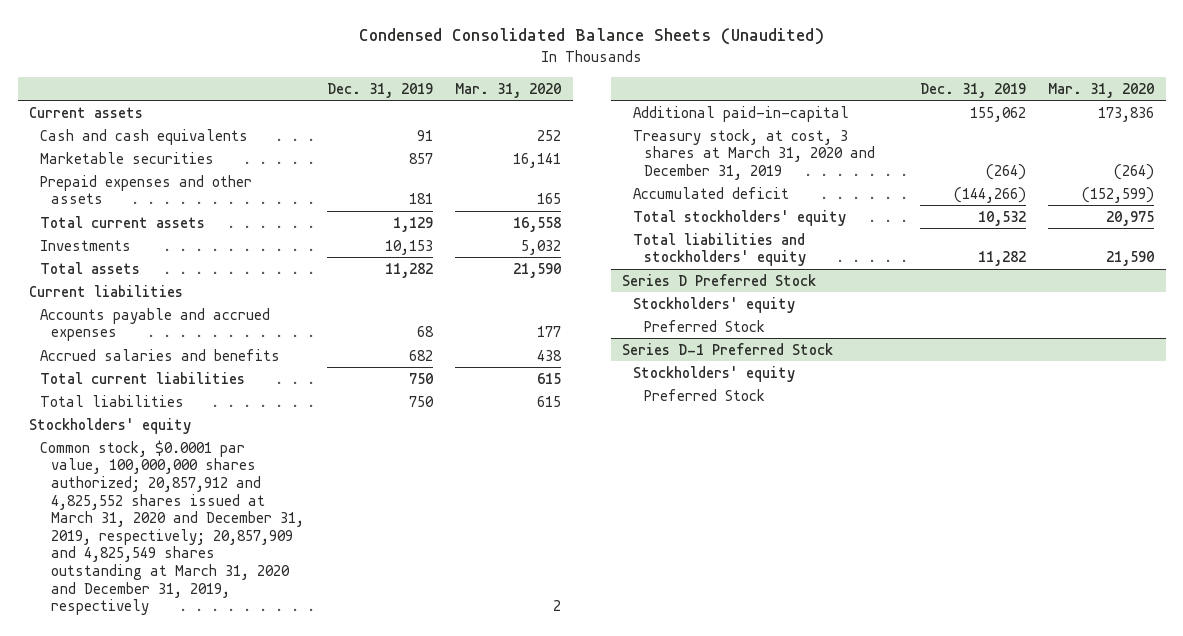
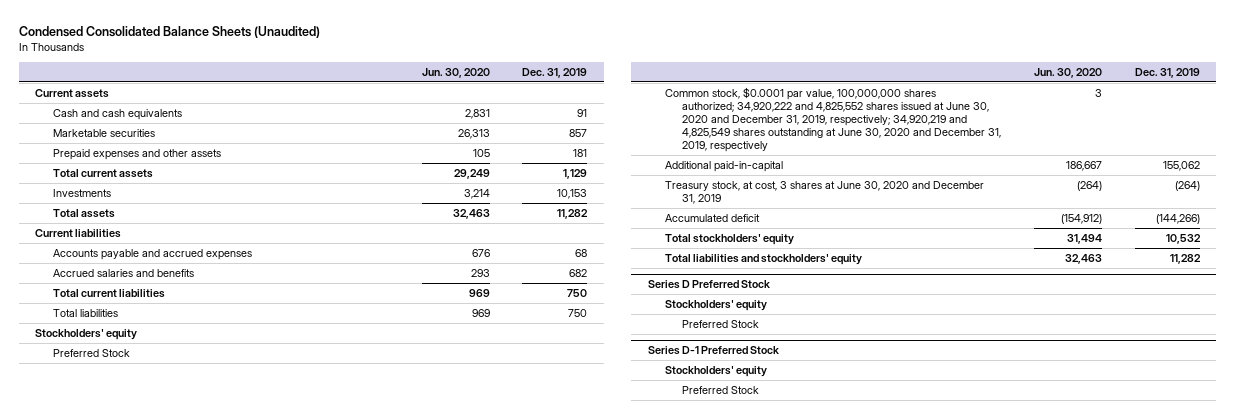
[455,82,562,98] Mar. 31, 2020 -> none
none -> [421,67,490,78] Jun. 30, 2020
none -> [52,348,130,357] Preferred Stock
[39,439,304,616] Common stock, $0.0001 par value, 100,000,000 shares authorized; 20,857,912 and 4,825,552 shares issued at March 31, 2020 and December 31, 2019, respectively; 20,857,909 and 4,825,549 shares outstanding at March 31, 2020 and December 31, 2019, respectively -> [664,86,1002,152] Common stock, $0.0001 par value, 100,000,000 shares authorized; 34,920,222 and 4,825,552 shares issued at June 30, 2020 and December 31, 2019, respectively; 34,920,219 and 4,825,549 shares outstanding at June 30, 2020 and December 31, 2019, respectively
[632,128,875,180] Treasury stock, at cost, 3 shares at March 31, 2020 and December 31, 2019 -> [664,180,984,204] Treasury stock, at cost, 3 shares at June 30, 2020 and December 31, 2019

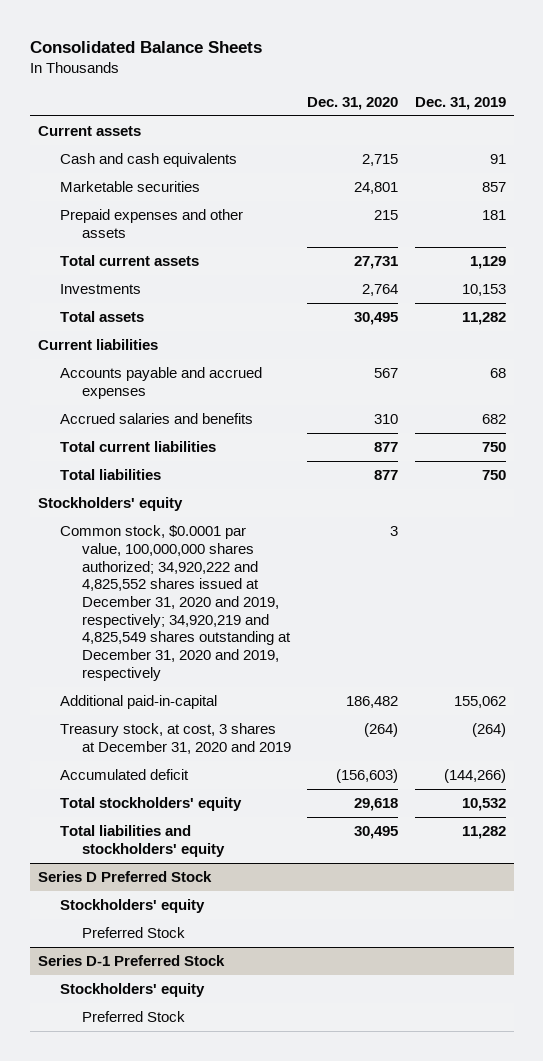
[18,26,320,39] Condensed Consolidated Balance Sheets (Unaudited) -> [29,40,262,53] Consolidated Balance Sheets
[421,67,490,78] Jun. 30, 2020 -> none
none -> [307,96,399,110] Dec. 31, 2020
[52,348,130,357] Preferred Stock -> none
[664,86,1002,152] Common stock, $0.0001 par value, 100,000,000 shares authorized; 34,920,222 and 4,825,552 shares issued at June 30, 2020 and December 31, 2019, respectively; 34,920,219 and 4,825,549 shares outstanding at June 30, 2020 and December 31, 2019, respectively -> [59,525,292,681] Common stock, $0.0001 par value, 100,000,000 shares authorized; 34,920,222 and 4,825,552 shares issued at December 31, 2020 and 2019, respectively; 34,920,219 and 4,825,549 shares outstanding at December 31, 2020 and 2019, respectively
[664,180,984,204] Treasury stock, at cost, 3 shares at June 30, 2020 and December 31, 2019 -> [59,723,292,754] Treasury stock, at cost, 3 shares at December 31, 2020 and 2019

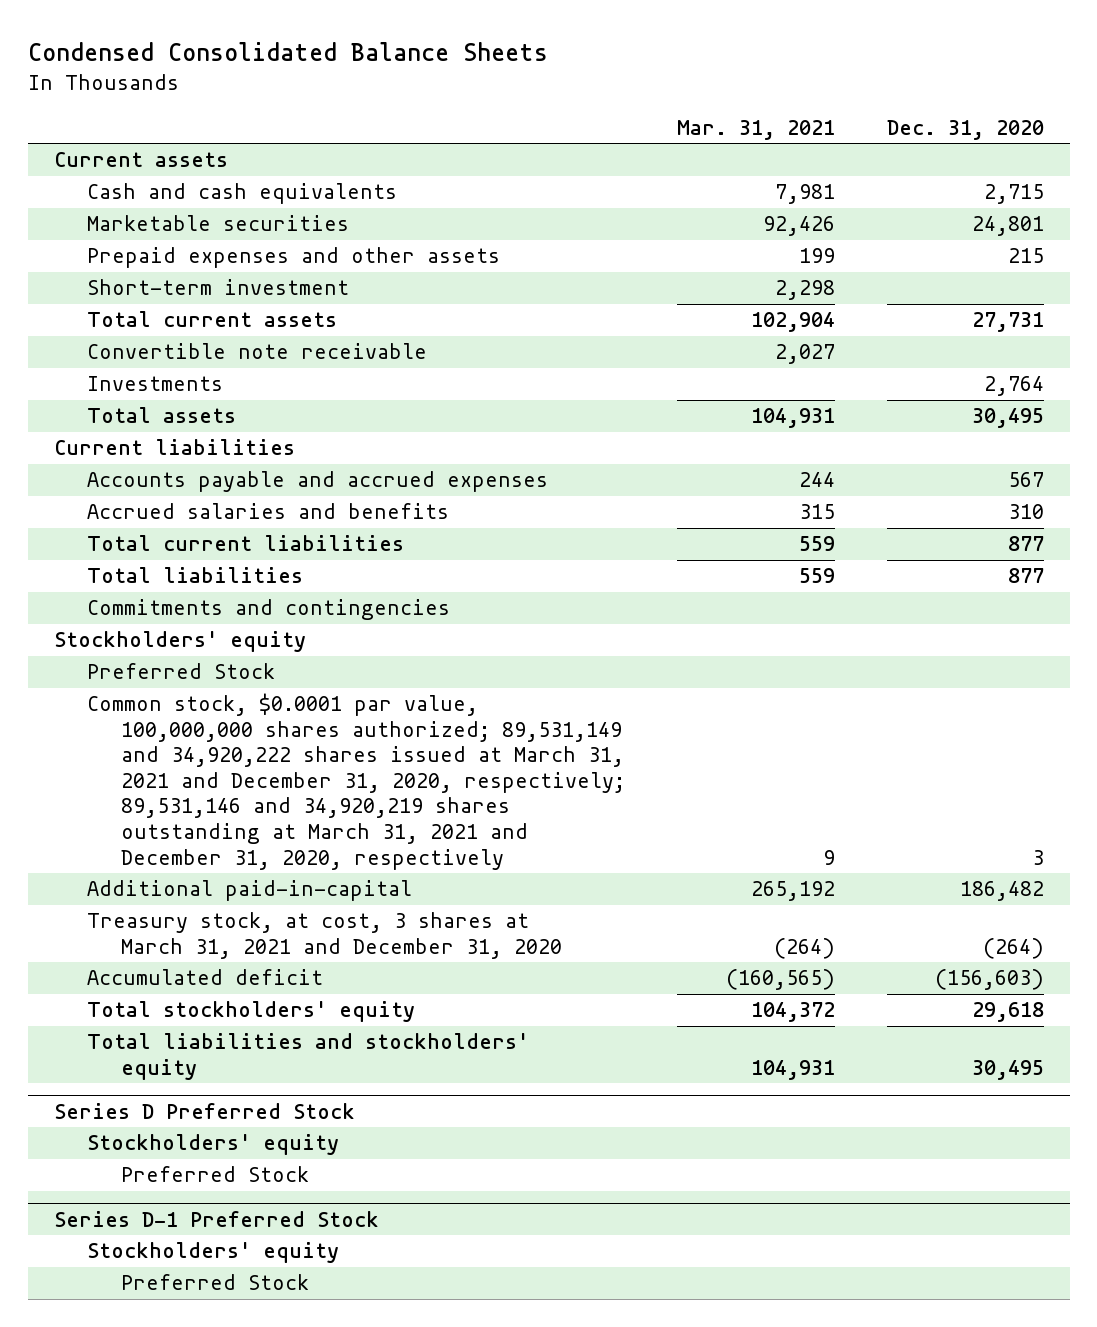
[29,40,262,53] Consolidated Balance Sheets -> [27,42,548,62] Condensed Consolidated Balance Sheets
[414,96,506,110] Dec. 31, 2019 -> none
none -> [676,120,835,141] Mar. 31, 2021
none -> [87,279,350,296] Short-term investment
none -> [87,343,428,360] Convertible note receivable
none -> [87,599,451,621] Commitments and contingencies
none -> [87,663,276,680] Preferred Stock
[59,525,292,681] Common stock, $0.0001 par value, 100,000,000 shares authorized; 34,920,222 and 4,825,552 shares issued at December 31, 2020 and 2019, respectively; 34,920,219 and 4,825,549 shares outstanding at December 31, 2020 and 2019, respectively -> [87,693,625,870] Common stock, $0.0001 par value, 100,000,000 shares authorized; 89,531,149 and 34,920,222 shares issued at March 31, 2021 and December 31, 2020, respectively; 89,531,146 and 34,920,219 shares outstanding at March 31, 2021 and December 31, 2020, respectively
[59,723,292,754] Treasury stock, at cost, 3 shares at December 31, 2020 and 2019 -> [87,912,562,959] Treasury stock, at cost, 3 shares at March 31, 2021 and December 31, 2020

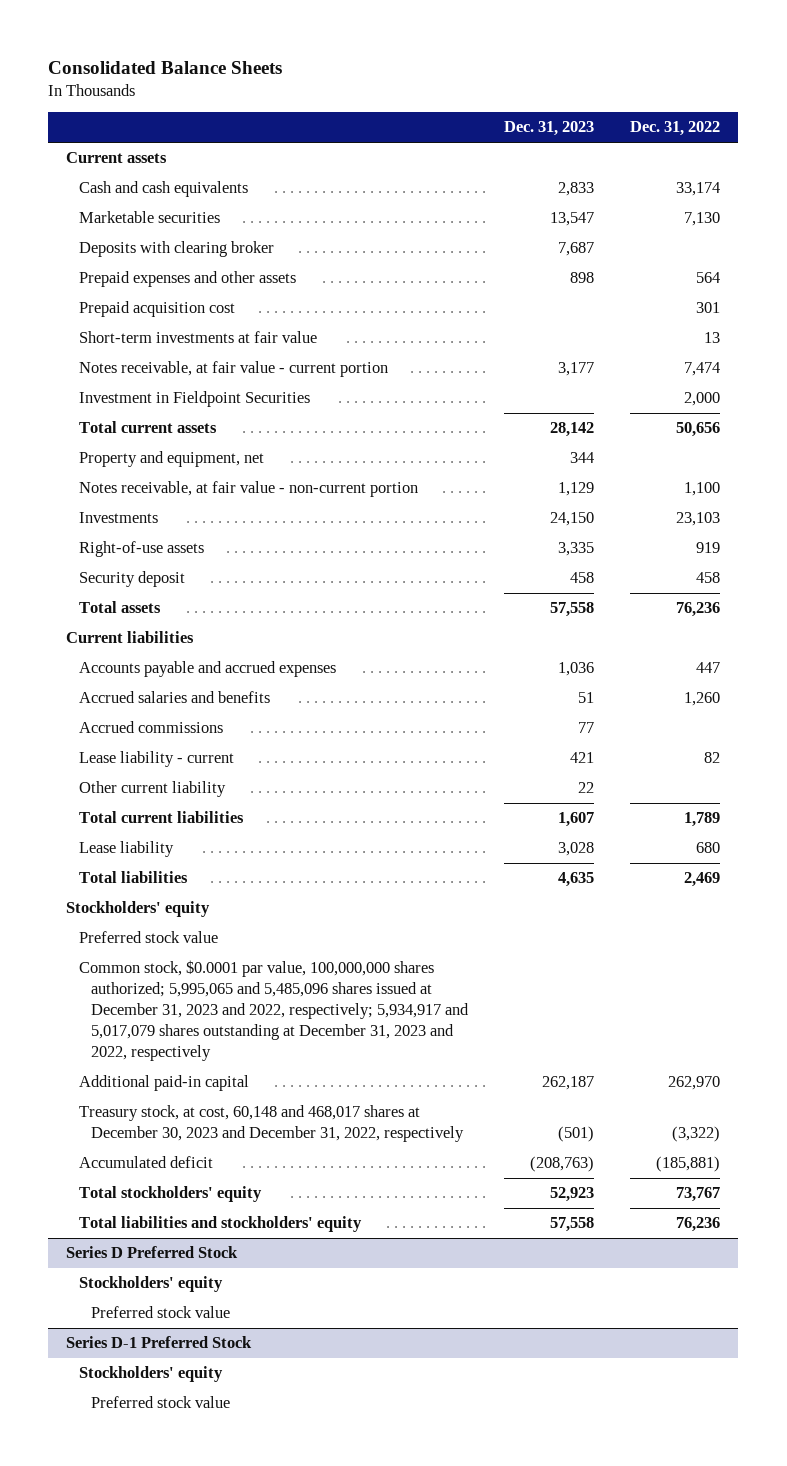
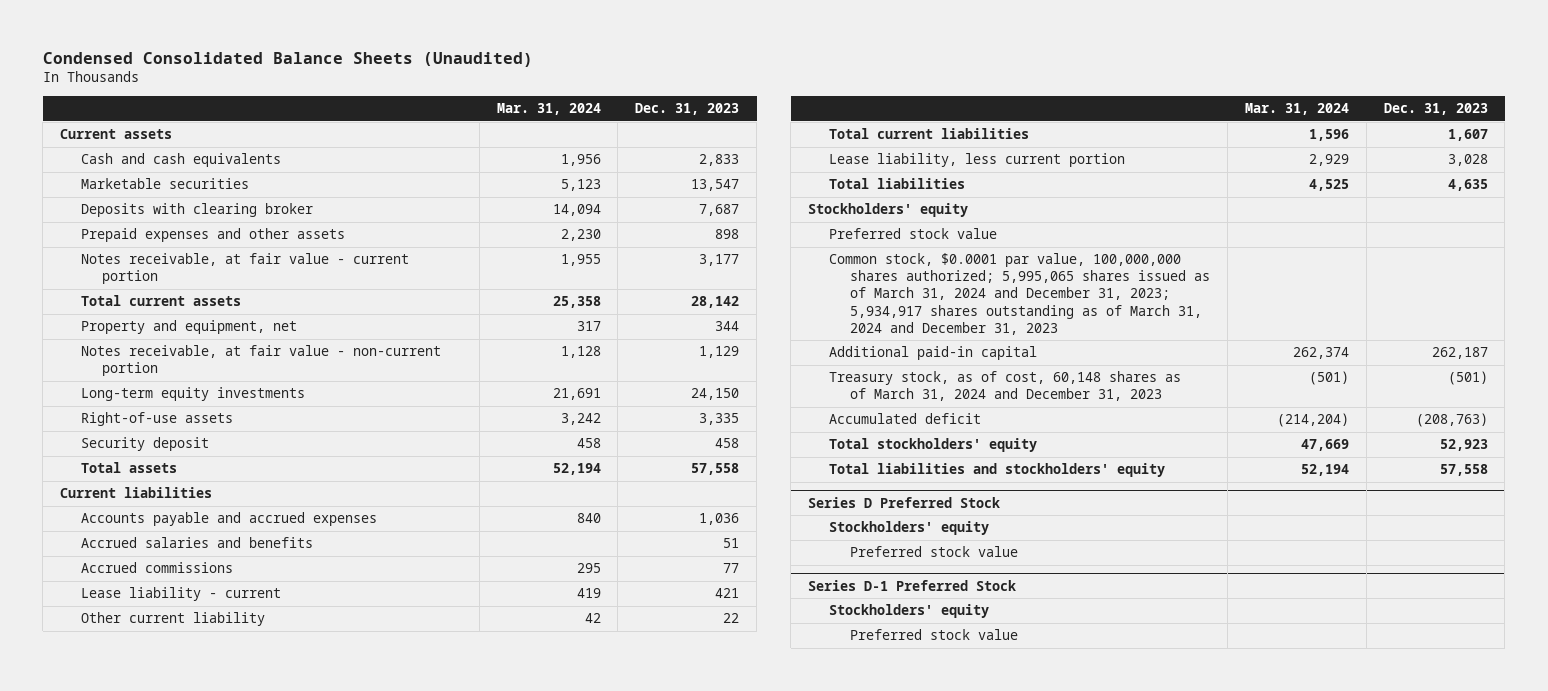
[48,60,283,74] Consolidated Balance Sheets -> [42,51,533,67] Condensed Consolidated Balance Sheets (Unaudited)
[630,121,721,137] Dec. 31, 2022 -> none
none -> [496,103,601,116] Mar. 31, 2024
[78,301,235,318] Prepaid acquisition cost -> none
[78,331,317,344] Short-term investments at fair value -> none
[78,391,310,408] Investment in Fieldpoint Securities -> none
[78,512,158,524] Investments -> [80,387,305,402] Long-term equity investments
[78,841,174,858] Lease liability -> [829,153,1126,168] Lease liability, less current portion
[78,960,470,1061] Common stock, $0.0001 par value, 100,000,000 shares authorized; 5,995,065 and 5,485,096 shares issued at December 31, 2023 and 2022, respectively; 5,934,917 and 5,017,079 shares outstanding at December 31, 2023 and 2022, respectively -> [829,253,1211,335] Common stock, $0.0001 par value, 100,000,000 shares authorized; 5,995,065 shares issued as of March 31, 2024 and December 31, 2023; 5,934,917 shares outstanding as of March 31, 2024 and December 31, 2023
[78,1105,465,1143] Treasury stock, at cost, 60,148 and 468,017 shares at December 30, 2023 and December 31, 2022, respectively -> [829,371,1182,402] Treasury stock, as of cost, 60,148 shares as of March 31, 2024 and December 31, 2023

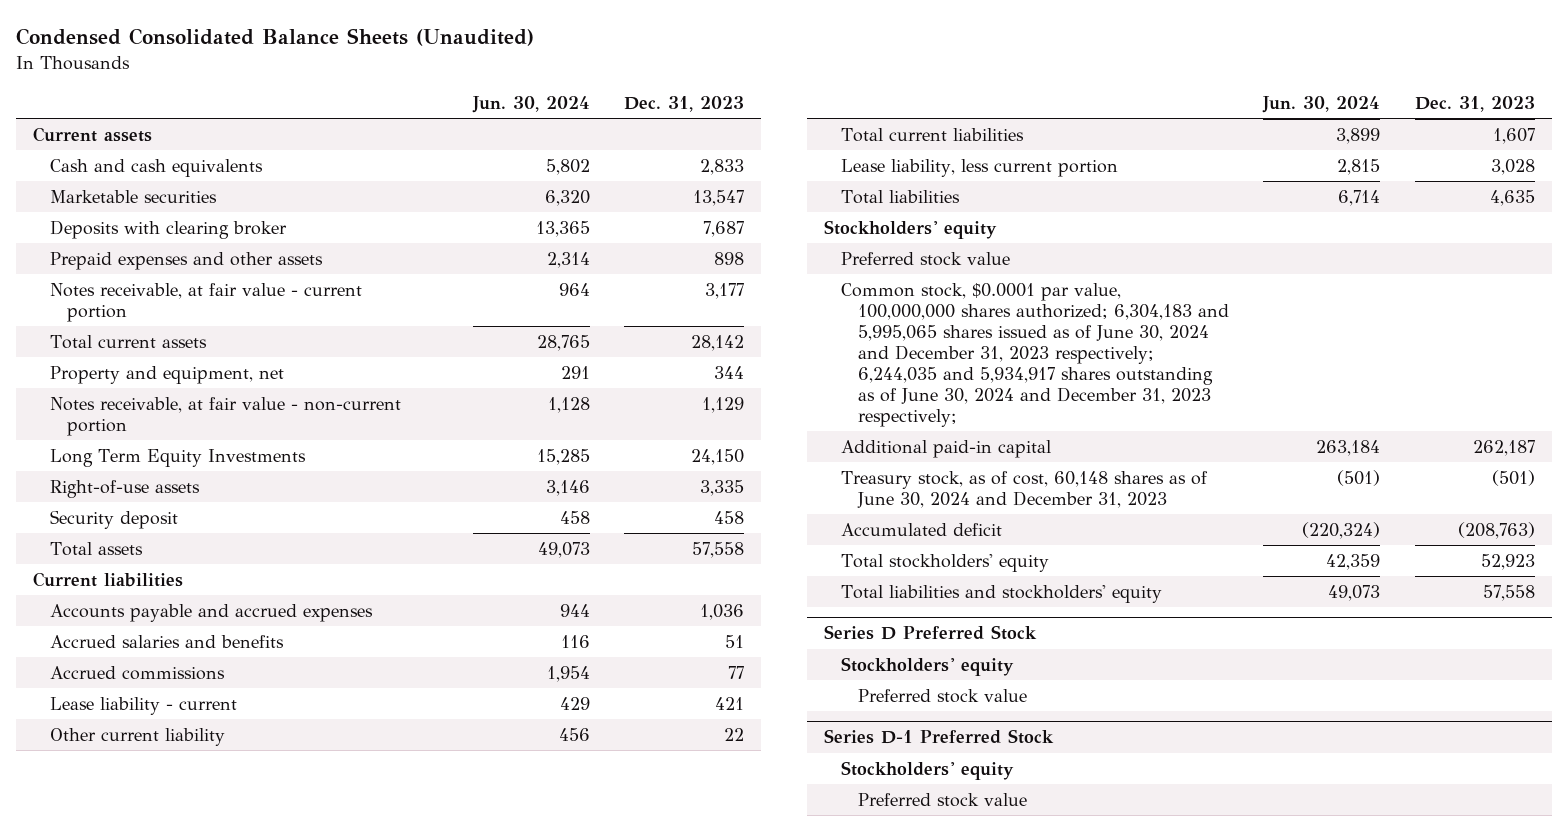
[496,103,601,116] Mar. 31, 2024 -> none
none -> [471,95,590,113] Jun. 30, 2024
[80,387,305,402] Long-term equity investments -> [50,448,307,467] Long Term Equity Investments
[829,253,1211,335] Common stock, $0.0001 par value, 100,000,000 shares authorized; 5,995,065 shares issued as of March 31, 2024 and December 31, 2023; 5,934,917 shares outstanding as of March 31, 2024 and December 31, 2023 -> [840,282,1229,427] Common stock, $0.0001 par value, 100,000,000 shares authorized; 6,304,183 and 5,995,065 shares issued as of June 30, 2024 and December 31, 2023 respectively; 6,244,035 and 5,934,917 shares outstanding as of June 30, 2024 and December 31, 2023 respectively;
[829,371,1182,402] Treasury stock, as of cost, 60,148 shares as of March 31, 2024 and December 31, 2023 -> [840,470,1208,508] Treasury stock, as of cost, 60,148 shares as of June 30, 2024 and December 31, 2023

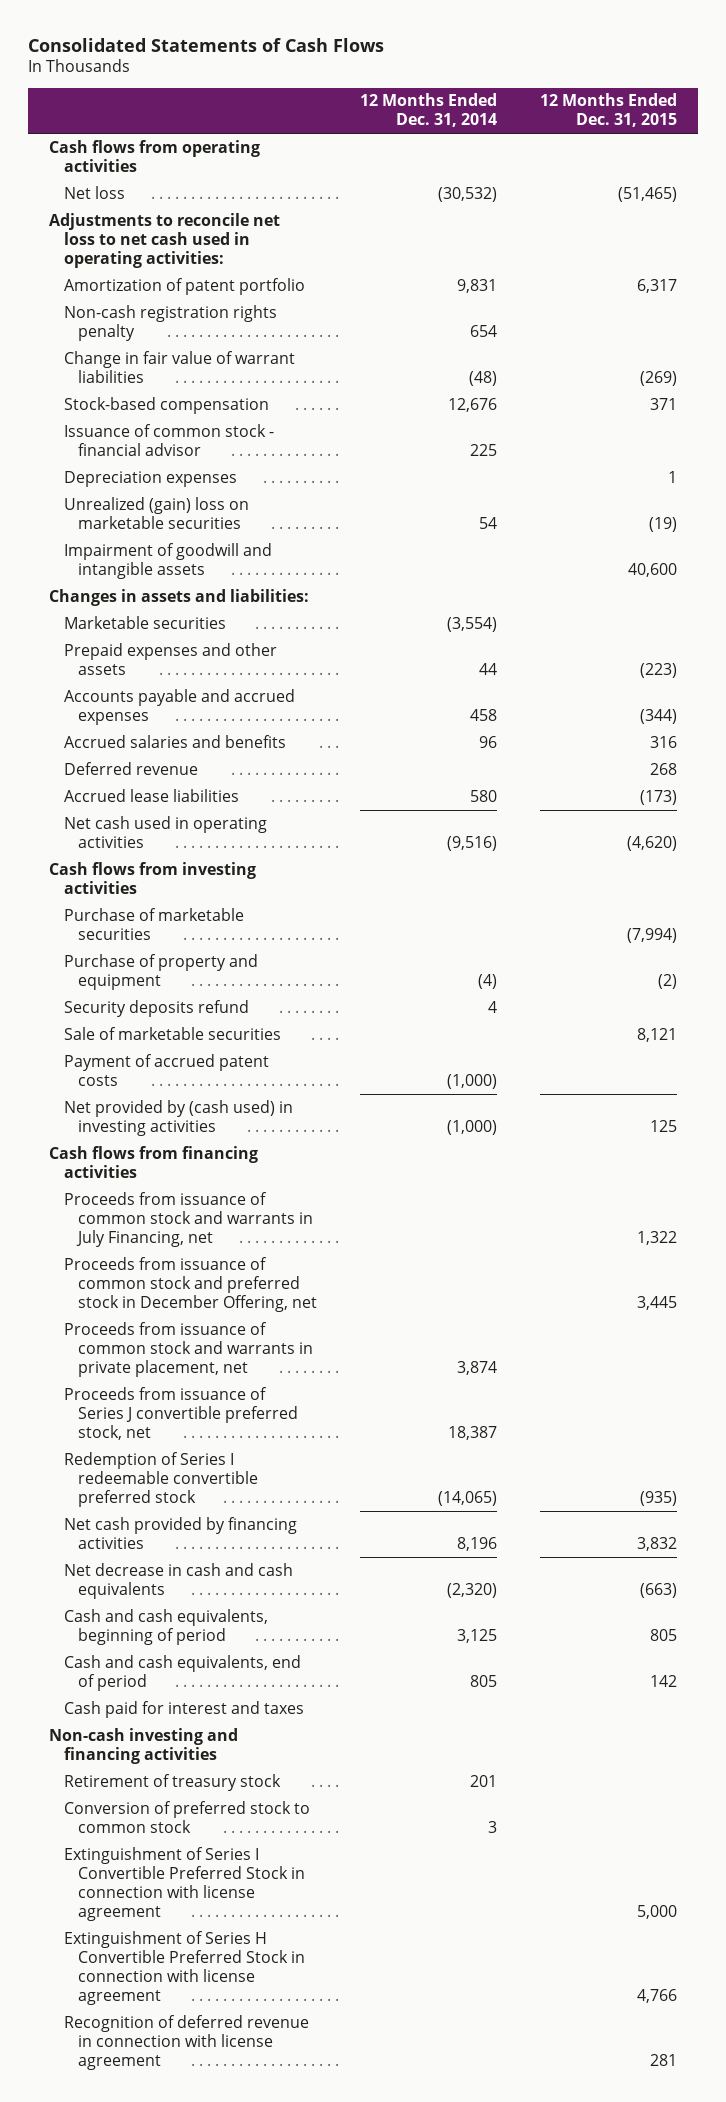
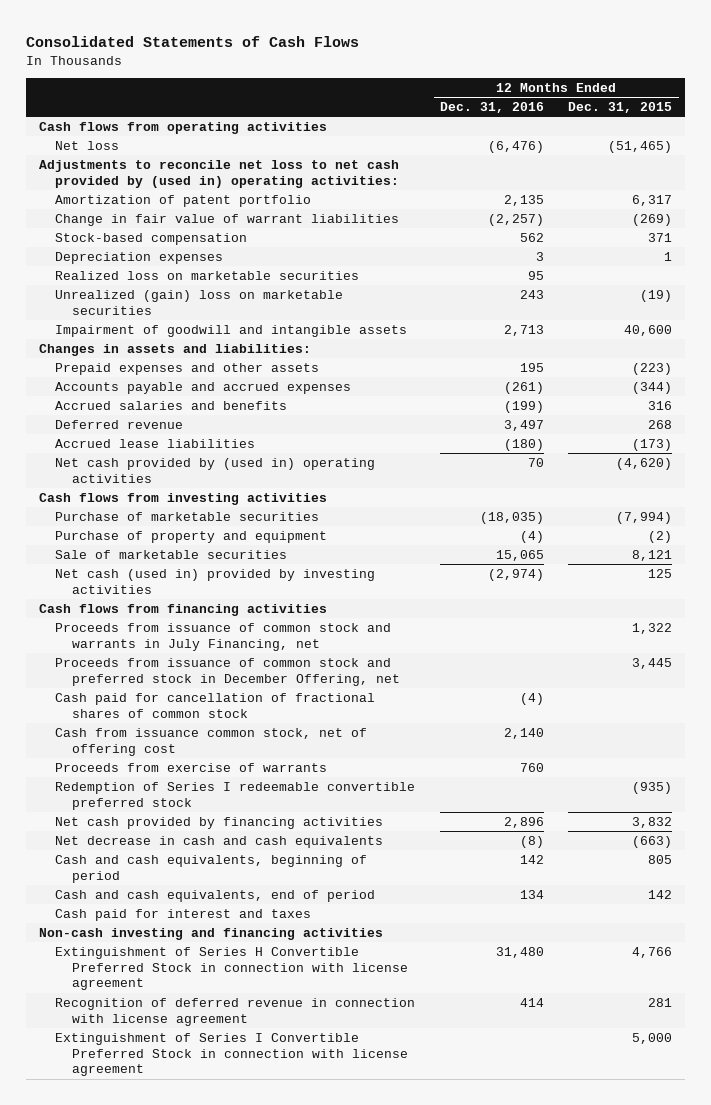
[360,93,498,128] 12 Months Ended Dec. 31, 2014 -> none
none -> [439,102,544,114] Dec. 31, 2016
[49,212,281,268] Adjustments to reconcile net loss to net cash used in operating activities: -> [38,159,400,188] Adjustments to reconcile net loss to net cash provided by (used in) operating activities:
[63,304,277,341] Non-cash registration rights penalty -> none
[63,423,274,456] Issuance of common stock - financial advisor -> none
none -> [55,270,360,280] Realized loss on marketable securities
[63,615,226,629] Marketable securities -> none
[63,815,267,848] Net cash used in operating activities -> [55,457,376,483] Net cash provided by (used in) operating activities
[63,999,249,1017] Security deposits refund -> none
[63,1053,269,1086] Payment of accrued patent costs -> none
[63,1099,293,1136] Net provided by (cash used) in investing activities -> [55,568,376,594] Net cash (used in) provided by investing activities
[63,1321,314,1377] Proceeds from issuance of common stock and warrants in private placement, net -> none
[63,1386,299,1440] Proceeds from issuance of Series J convertible preferred stock, net -> none
none -> [55,692,376,718] Cash paid for cancellation of fractional shares of common stock
none -> [55,727,368,756] Cash from issuance common stock, net of offering cost
none -> [55,762,328,772] Proceeds from exercise of warrants
[63,1773,281,1791] Retirement of treasury stock -> none
[63,1800,310,1833] Conversion of preferred stock to common stock -> none
[63,1846,306,1921] Extinguishment of Series I Convertible Preferred Stock in connection with license agreement -> [55,1032,409,1077] Extinguishment of Series I Convertible Preferred Stock in connection with license agreement

